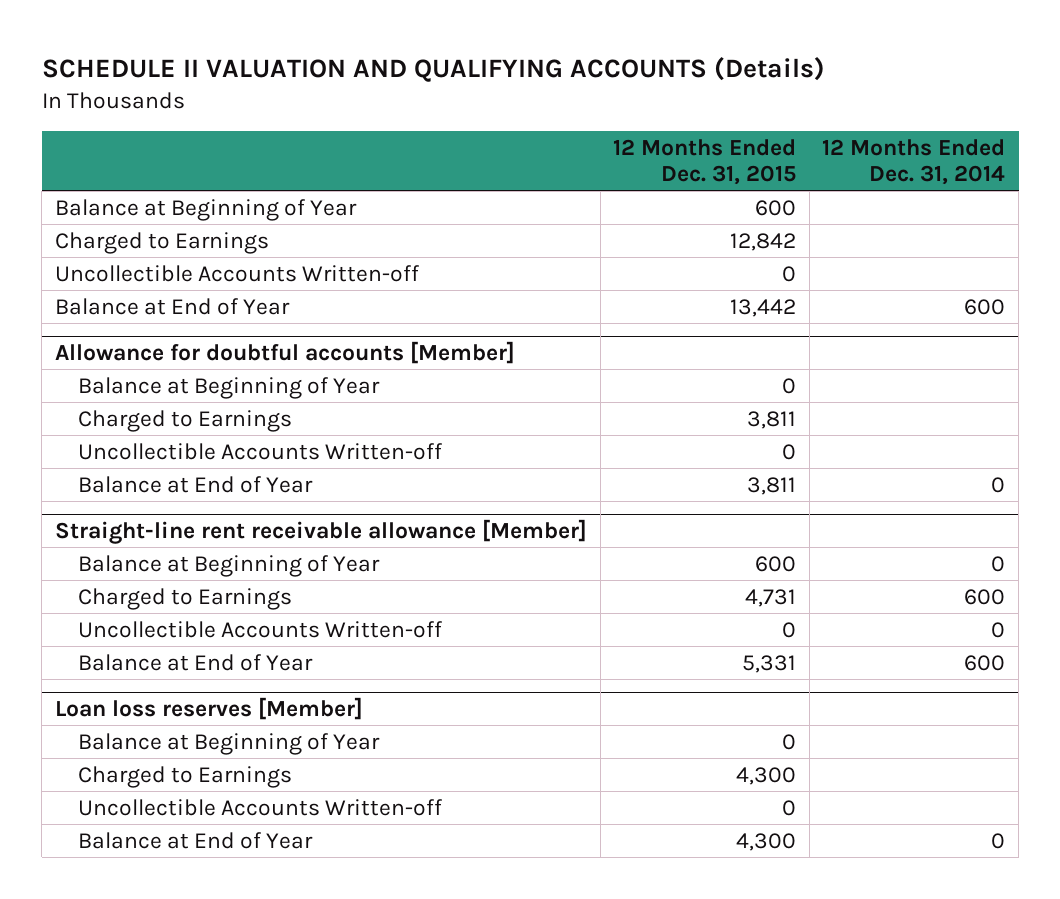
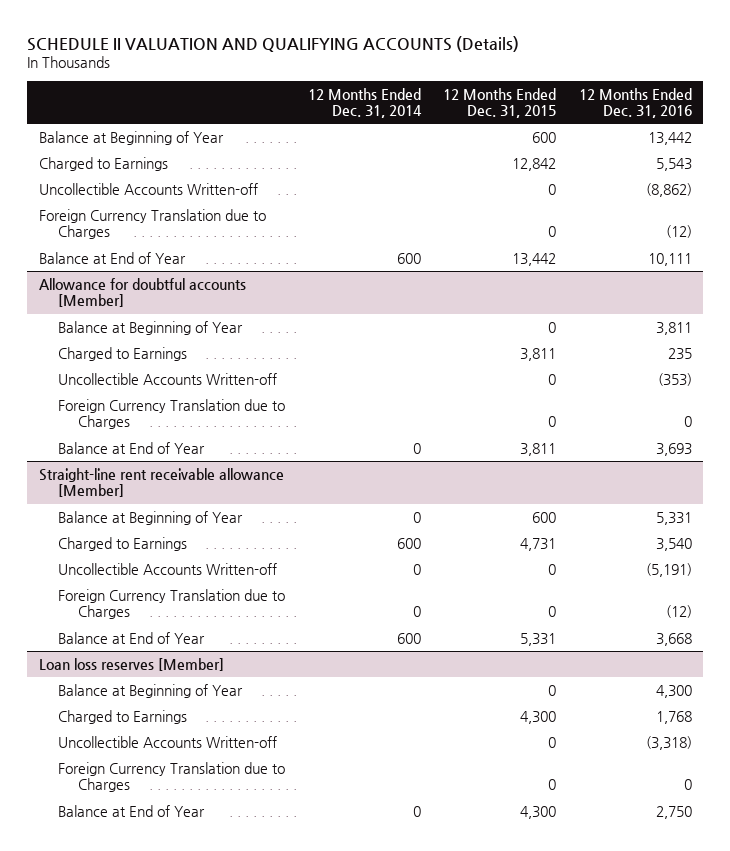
none -> [578,87,692,119] 12 Months Ended Dec. 31, 2016
none -> [38,208,266,240] Foreign Currency Translation due to Charges
none -> [58,398,286,430] Foreign Currency Translation due to Charges
none -> [58,588,286,620] Foreign Currency Translation due to Charges
none -> [58,761,286,793] Foreign Currency Translation due to Charges

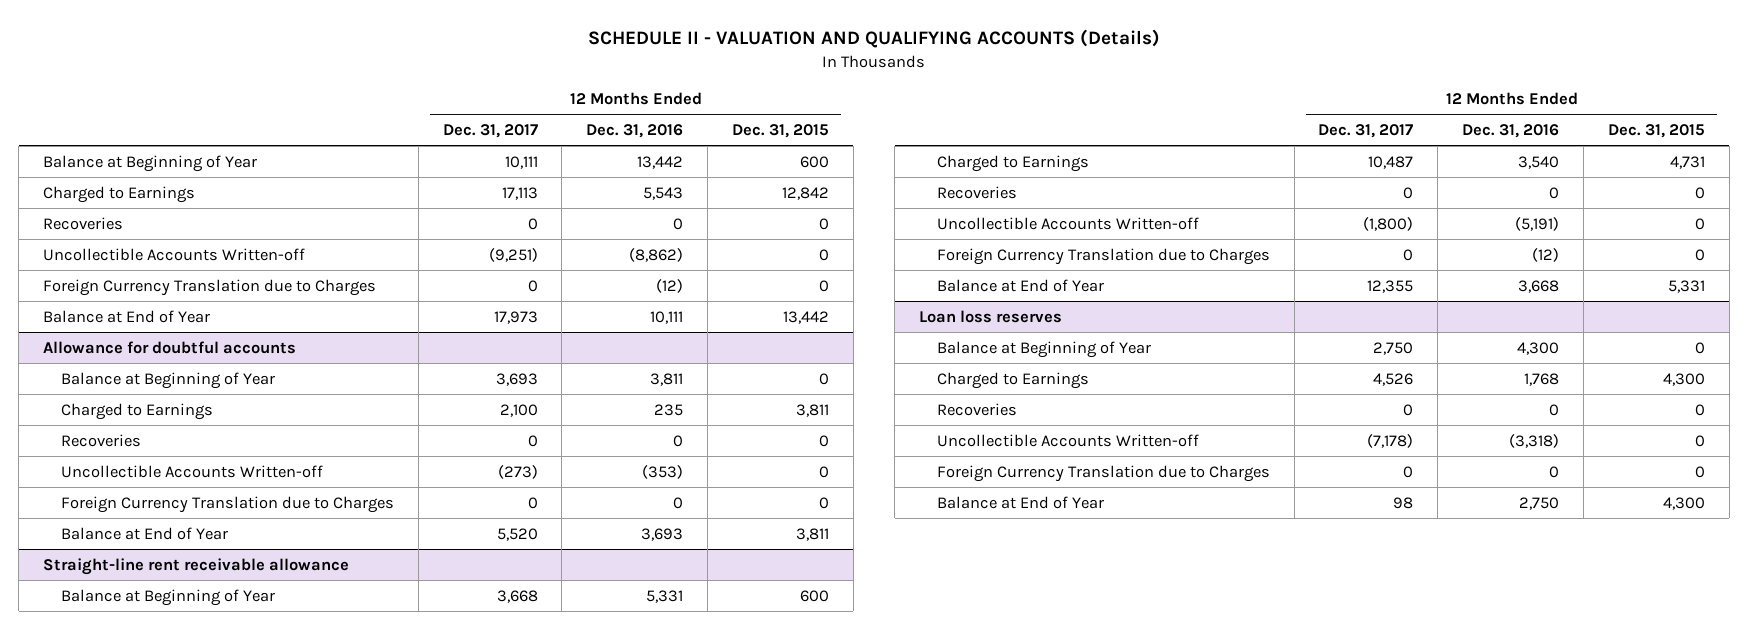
[27,35,520,52] SCHEDULE II VALUATION AND QUALIFYING ACCOUNTS (Details) -> [588,29,1161,49] SCHEDULE II - VALUATION AND QUALIFYING ACCOUNTS (Details)
[307,87,422,119] 12 Months Ended Dec. 31, 2014 -> none
none -> [442,124,538,139] Dec. 31, 2017
none -> [43,216,124,230] Recoveries
[38,277,246,308] Allowance for doubtful accounts [Member] -> [43,340,297,354] Allowance for doubtful accounts
none -> [60,433,141,447] Recoveries
[38,467,284,498] Straight-line rent receivable allowance [Member] -> [43,557,350,575] Straight-line rent receivable allowance
none -> [936,185,1017,199] Recoveries
[38,657,224,671] Loan loss reserves [Member] -> [919,309,1063,323] Loan loss reserves
none -> [936,402,1017,416] Recoveries

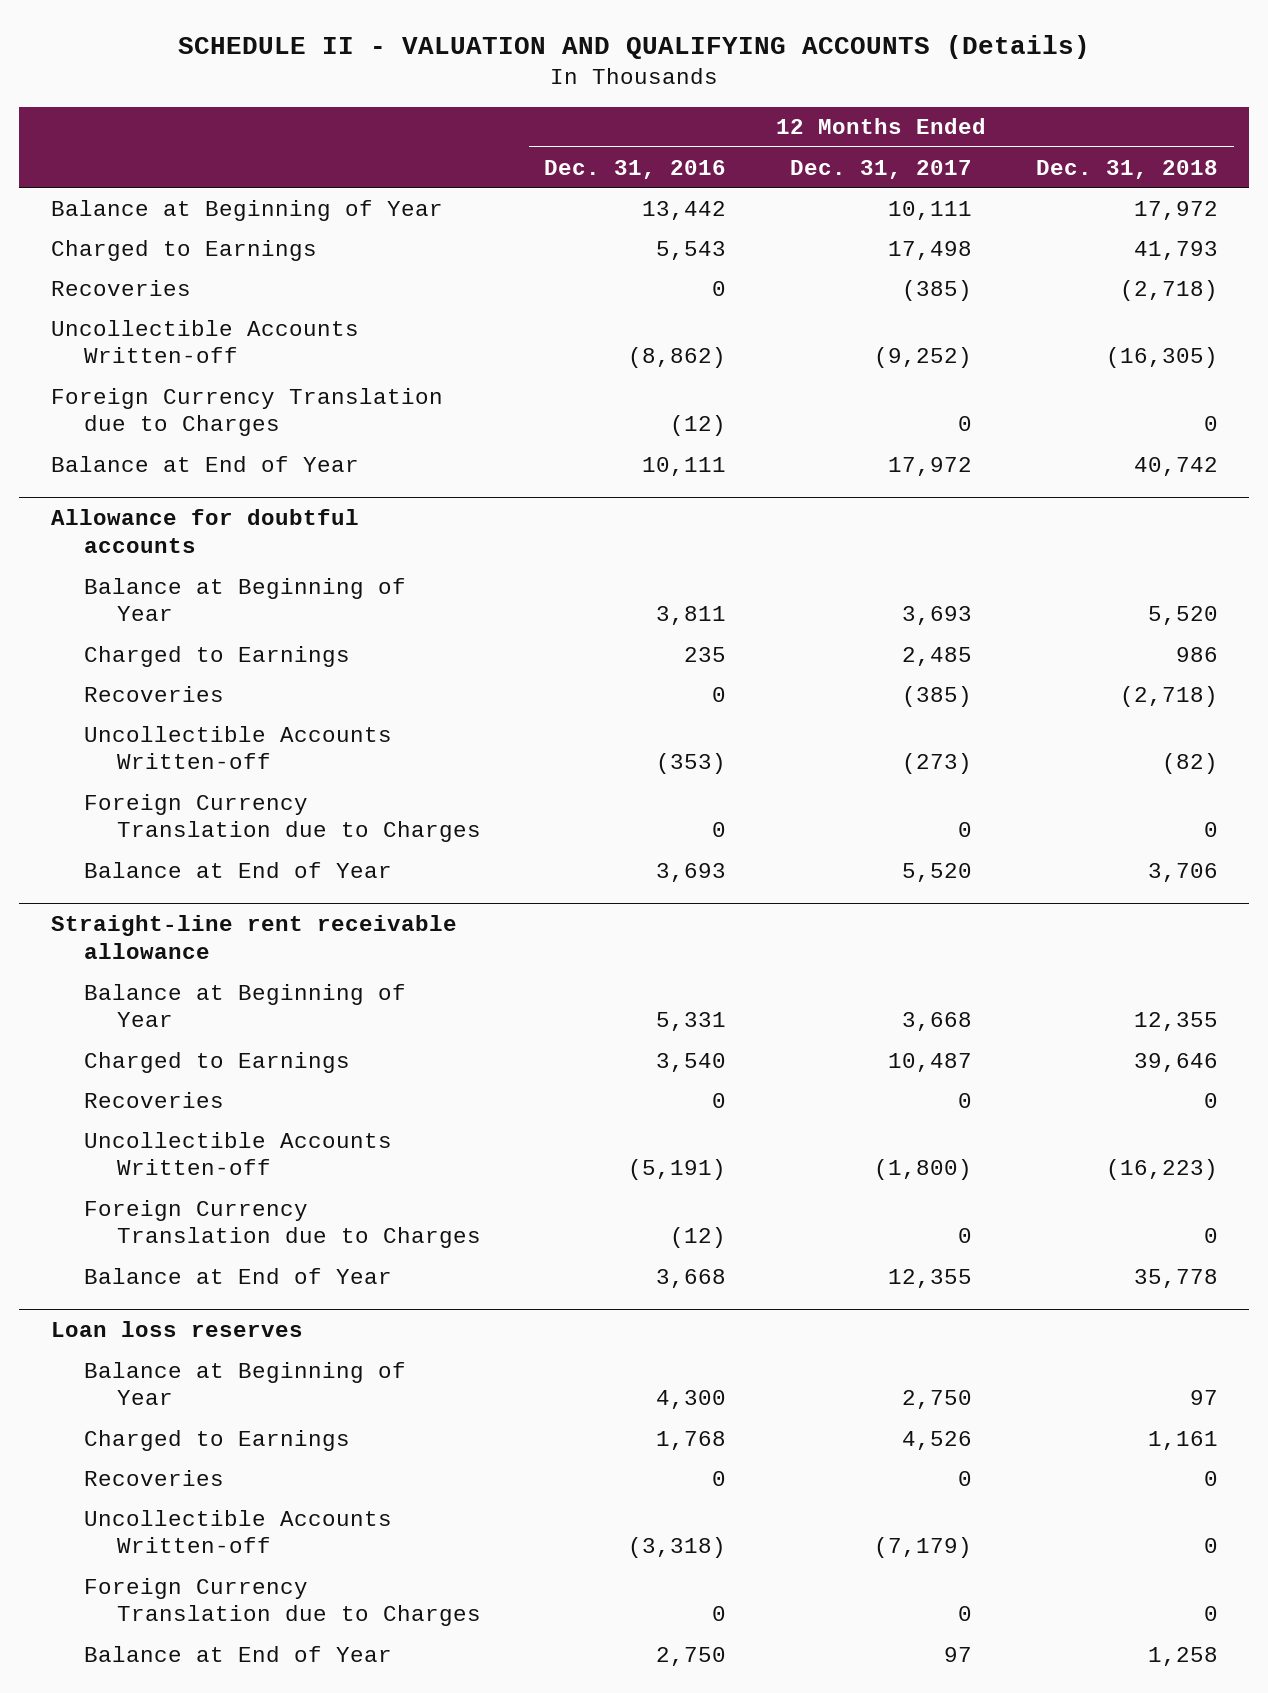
[731,124,829,139] Dec. 31, 2015 -> none
none -> [1035,159,1218,179] Dec. 31, 2018
[501,186,538,200] 17,113 -> [888,240,973,260] 17,498
[527,217,538,230] 0 -> [902,279,973,301] (385)
[488,247,538,262] (9,251) -> [874,347,973,369] (9,252)
[493,310,538,324] 17,973 -> [888,456,973,476] 17,972
[499,403,538,417] 2,100 -> [902,646,973,666] 2,485
[527,434,538,447] 0 -> [902,685,973,707] (385)
[1367,433,1414,448] (7,178) -> [874,1537,973,1559] (7,179)
[1393,496,1414,509] 98 -> [944,1646,973,1662] 97

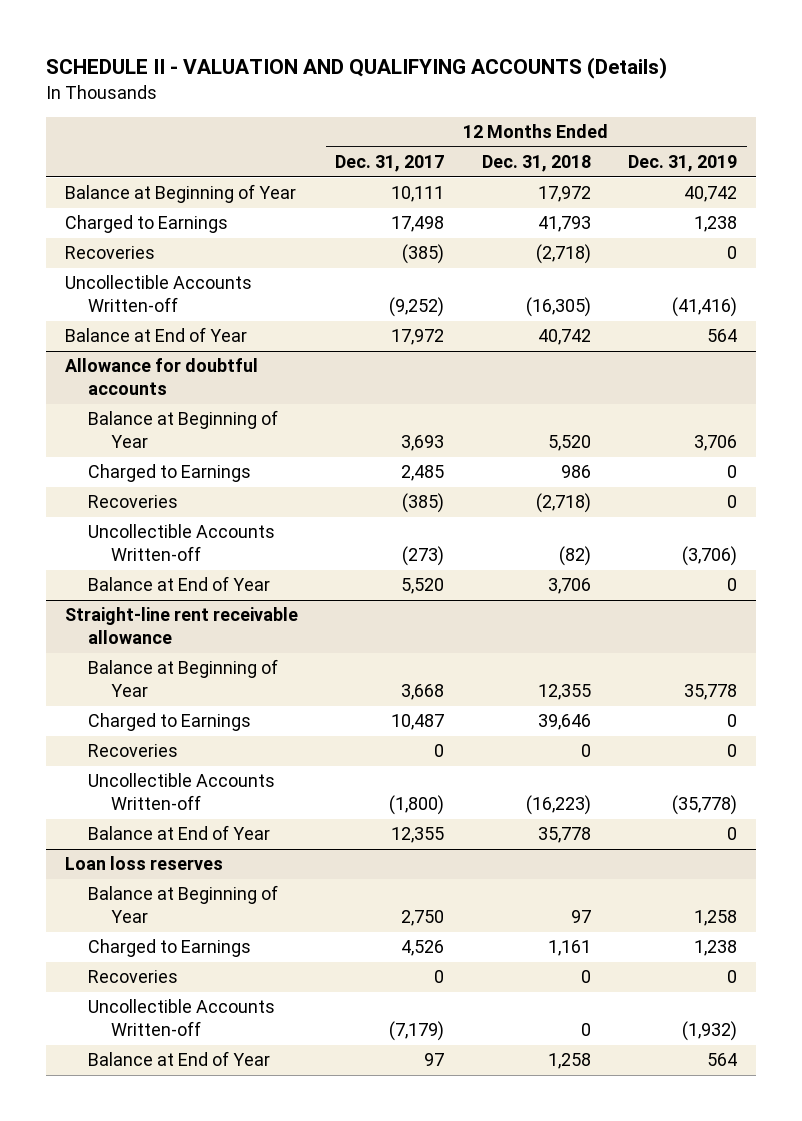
[544,159,727,179] Dec. 31, 2016 -> none
none -> [628,155,738,173] Dec. 31, 2019
[50,387,443,437] Foreign Currency Translation due to Charges -> none
[83,793,481,843] Foreign Currency Translation due to Charges -> none
[83,1199,481,1249] Foreign Currency Translation due to Charges -> none
[83,1577,481,1627] Foreign Currency Translation due to Charges -> none

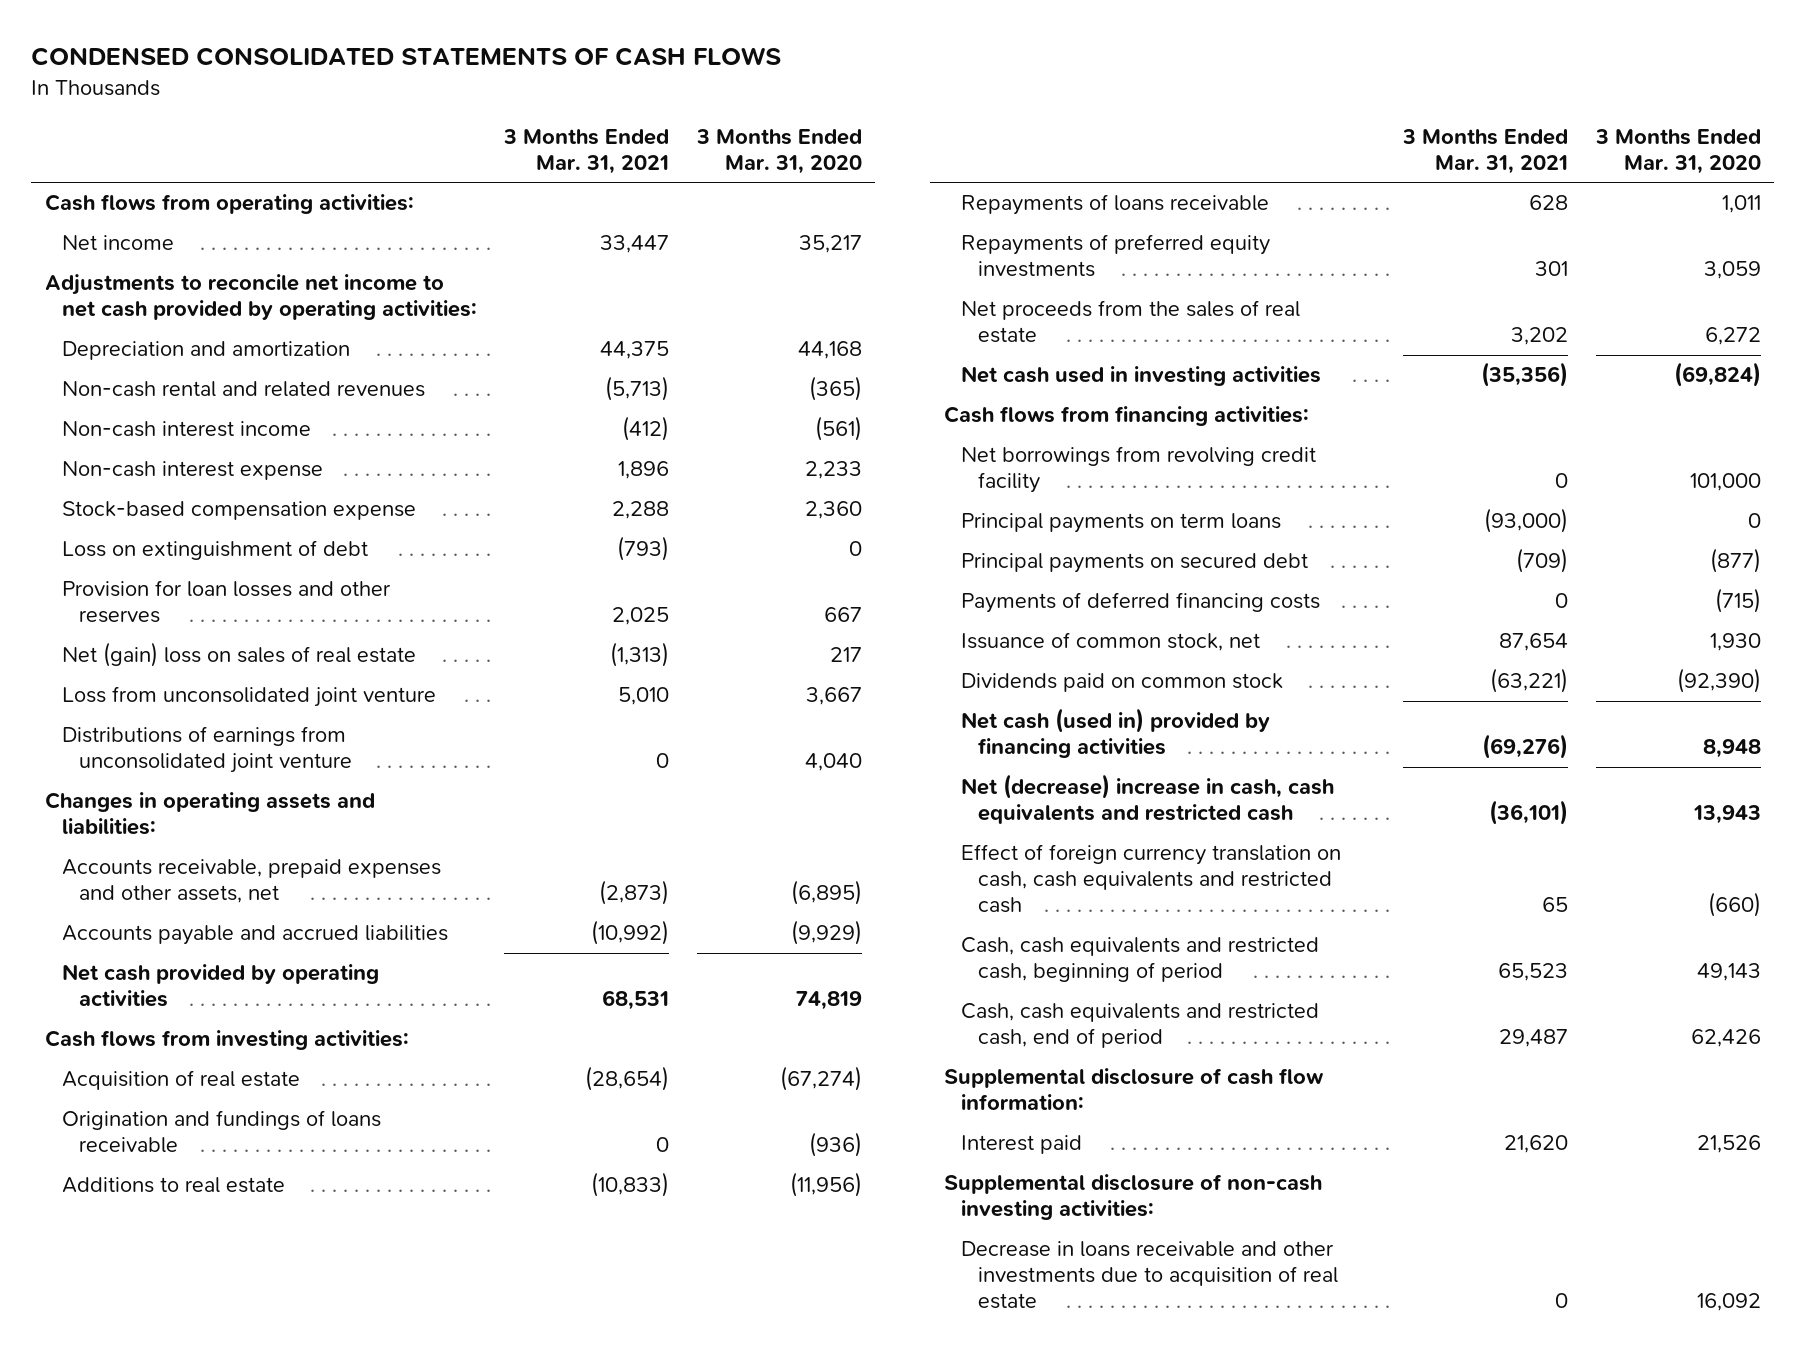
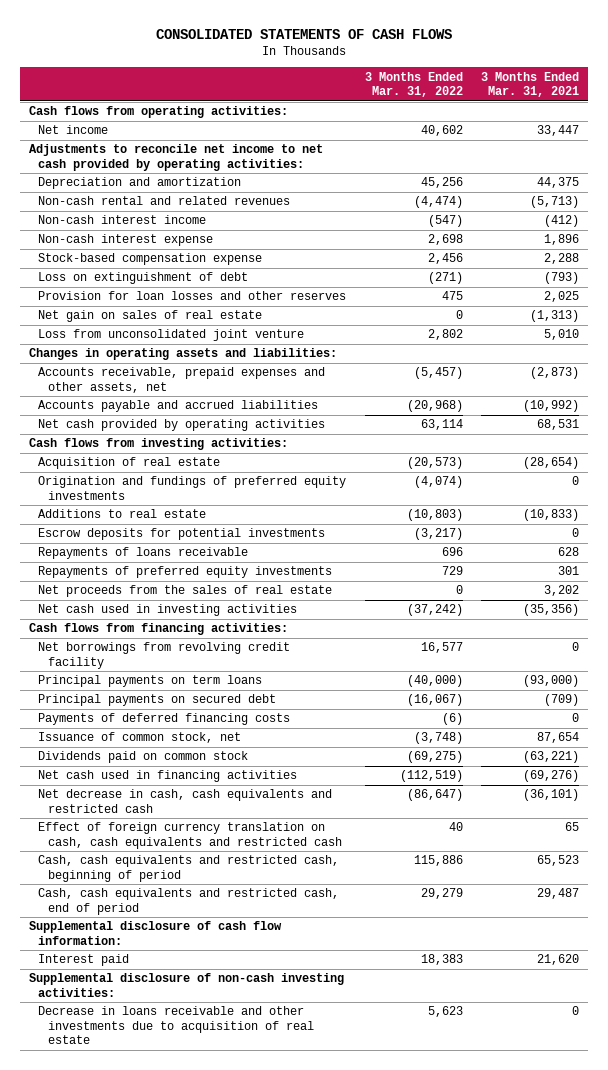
[30,47,781,67] CONDENSED CONSOLIDATED STATEMENTS OF CASH FLOWS -> [155,28,452,39] CONSOLIDATED STATEMENTS OF CASH FLOWS
[695,129,862,174] 3 Months Ended Mar. 31, 2020 -> none
none -> [364,71,463,98] 3 Months Ended Mar. 31, 2022
[61,642,416,668] Net (gain) loss on sales of real estate -> [38,310,263,323] Net gain on sales of real estate
[61,726,353,774] Distributions of earnings from unconsolidated joint venture -> none
[61,1110,381,1154] Origination and fundings of loans receivable -> none
none -> [38,476,347,500] Origination and fundings of preferred equity investments
none -> [38,528,326,541] Escrow deposits for potential investments
[961,708,1271,759] Net cash (used in) provided by financing activities -> [38,770,298,783] Net cash used in financing activities
[961,774,1335,825] Net (decrease) increase in cash, cash equivalents and restricted cash -> [38,789,333,813] Net decrease in cash, cash equivalents and restricted cash

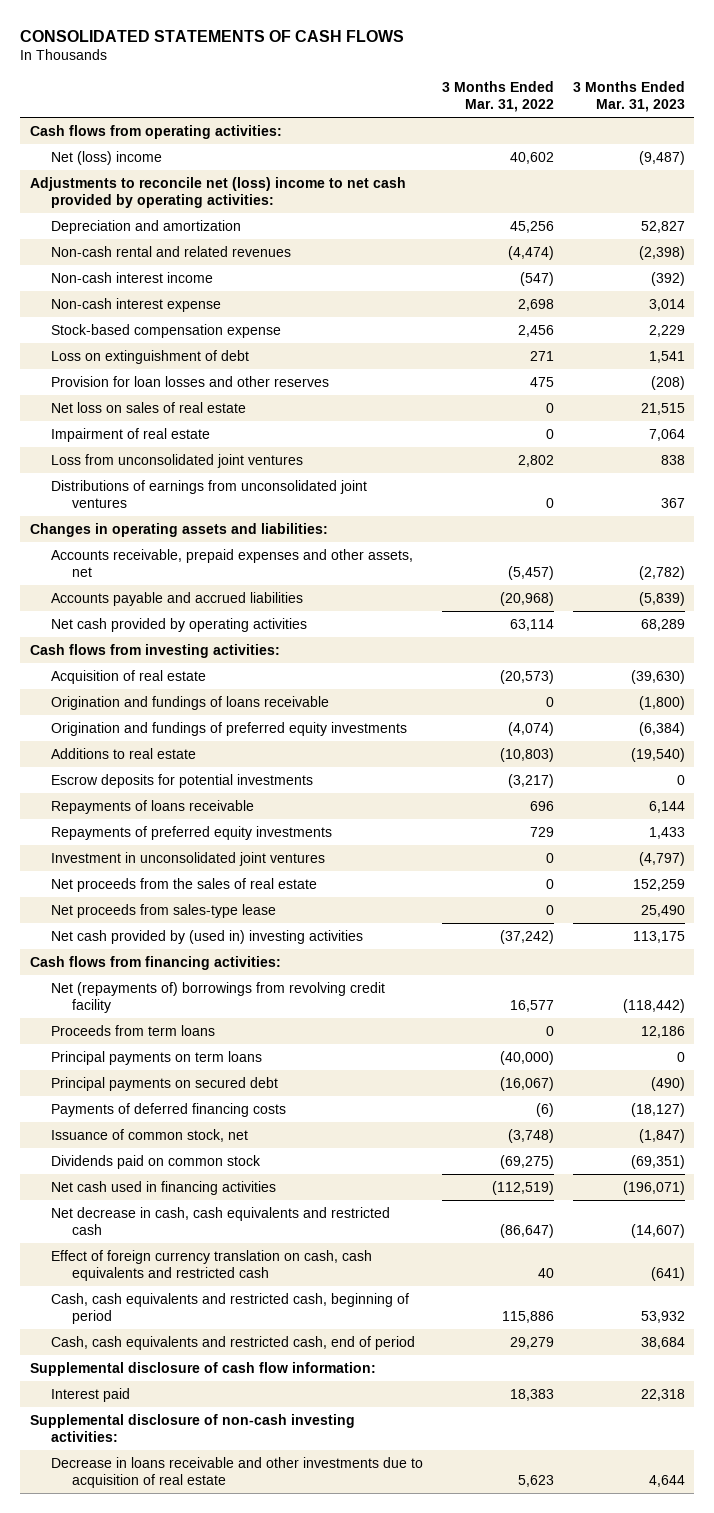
[481,71,580,98] 3 Months Ended Mar. 31, 2021 -> none
none -> [572,80,685,112] 3 Months Ended Mar. 31, 2023
[38,125,109,135] Net income -> [50,150,162,165] Net (loss) income
[28,144,323,171] Adjustments to reconcile net income to net cash provided by operating activities: -> [29,176,406,209] Adjustments to reconcile net (loss) income to net cash provided by operating activities:
[427,272,463,285] (271) -> [529,350,554,361] 271
[38,310,263,323] Net gain on sales of real estate -> [50,401,246,413] Net loss on sales of real estate
none -> [50,427,210,442] Impairment of real estate
[38,329,305,342] Loss from unconsolidated joint venture -> [50,453,303,468] Loss from unconsolidated joint ventures
none -> [50,479,367,509] Distributions of earnings from unconsolidated joint ventures
none -> [50,695,329,710] Origination and fundings of loans receivable
none -> [50,851,325,866] Investment in unconsolidated joint ventures
none -> [50,903,276,918] Net proceeds from sales-type lease
[38,604,298,617] Net cash used in investing activities -> [50,929,363,944] Net cash provided by (used in) investing activities
[38,642,291,669] Net borrowings from revolving credit facility -> [50,981,385,1014] Net (repayments of) borrowings from revolving credit facility
none -> [50,1024,215,1036] Proceeds from term loans

